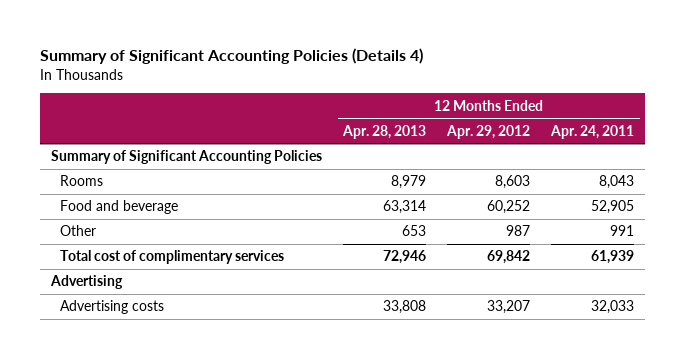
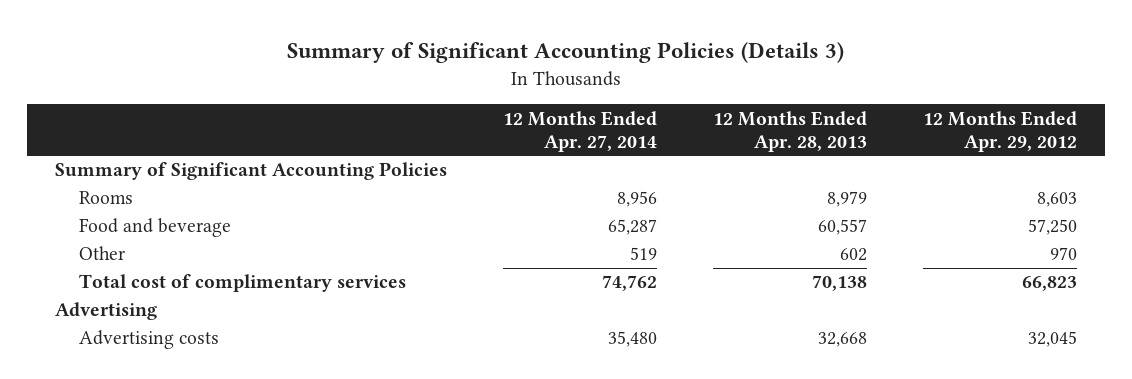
[39,48,423,65] Summary of Significant Accounting Policies (Details 4) -> [287,41,845,63] Summary of Significant Accounting Policies (Details 3)
[550,124,635,139] Apr. 24, 2011 -> none
none -> [503,110,658,152] 12 Months Ended Apr. 27, 2014
[382,200,426,215] 63,314 -> [818,219,868,236] 60,557
[487,200,531,215] 60,252 -> [1028,219,1078,236] 57,250
[401,225,426,237] 653 -> [840,248,868,262] 602
[506,225,531,237] 987 -> [1050,247,1078,261] 970
[382,250,426,265] 72,946 -> [812,275,868,292] 70,138
[487,250,531,265] 69,842 -> [1022,276,1078,292] 66,823
[382,300,426,315] 33,808 -> [818,332,868,348] 32,668
[487,300,531,315] 33,207 -> [1028,331,1078,348] 32,045

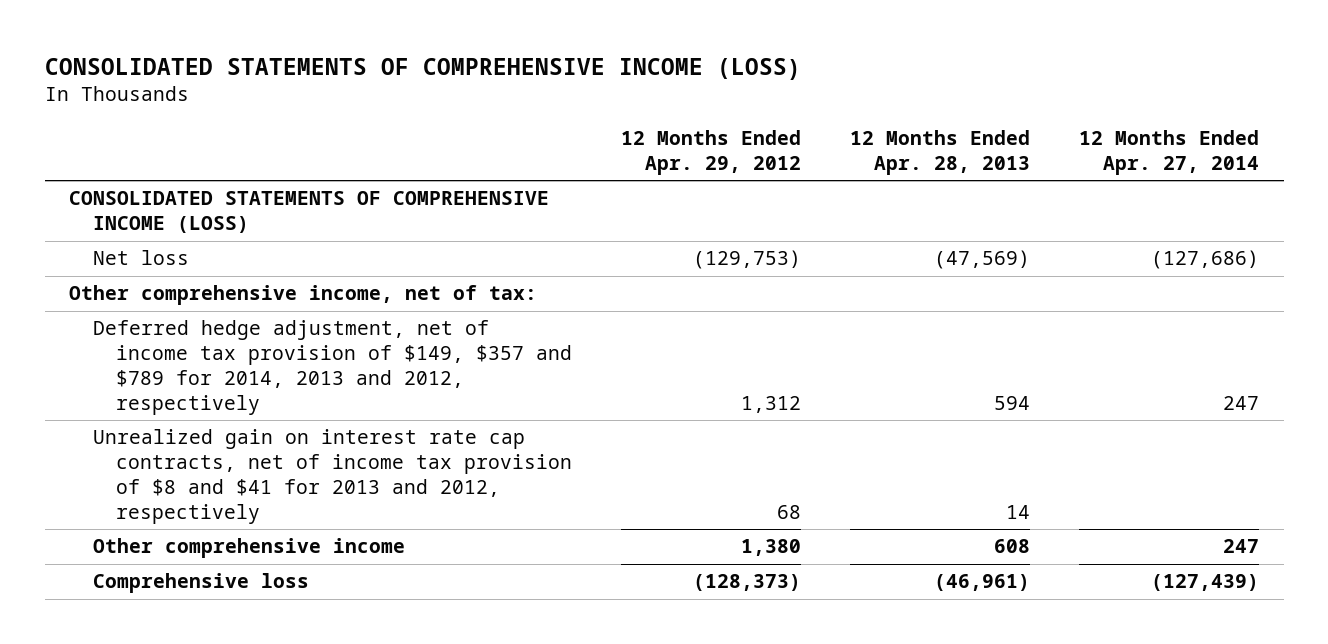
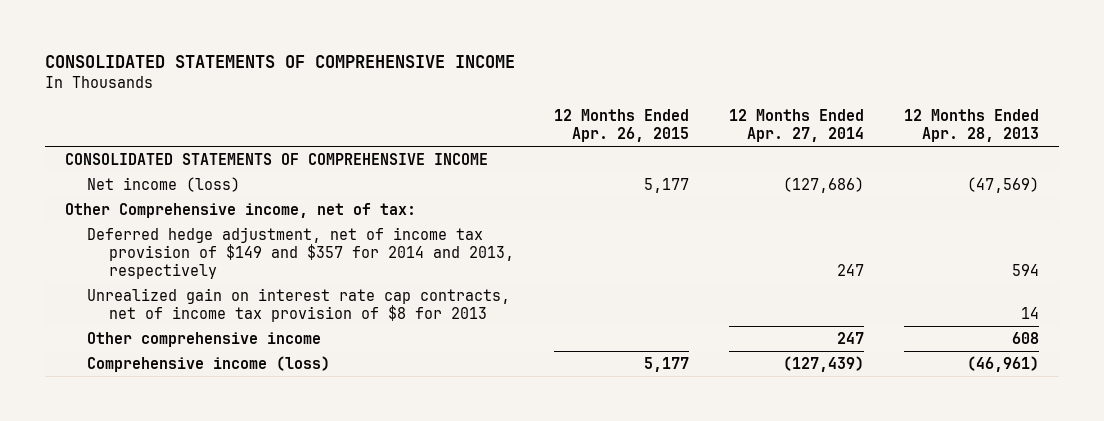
[44,58,801,81] CONSOLIDATED STATEMENTS OF COMPREHENSIVE INCOME (LOSS) -> [45,55,516,69] CONSOLIDATED STATEMENTS OF COMPREHENSIVE INCOME
[621,130,802,176] 12 Months Ended Apr. 29, 2012 -> none
none -> [554,108,690,143] 12 Months Ended Apr. 26, 2015
[69,191,550,234] CONSOLIDATED STATEMENTS OF COMPREHENSIVE INCOME (LOSS) -> [65,152,489,165] CONSOLIDATED STATEMENTS OF COMPREHENSIVE INCOME
[92,250,189,266] Net loss -> [87,176,241,192] Net income (loss)
[69,285,538,306] Other comprehensive income, net of tax: -> [65,202,417,218] Other Comprehensive income, net of tax:
[92,320,573,415] Deferred hedge adjustment, net of income tax provision of $149, $357 and $789 for 2014, 2013 and 2012, respectively -> [87,226,515,280] Deferred hedge adjustment, net of income tax provision of $149 and $357 for 2014 and 2013, respectively
[92,429,573,524] Unrealized gain on interest rate cap contracts, net of income tax provision of $8 and $41 for 2013 and 2012, respectively -> [87,287,511,323] Unrealized gain on interest rate cap contracts, net of income tax provision of $8 for 2013
[92,573,309,594] Comprehensive loss -> [87,355,331,372] Comprehensive income (loss)

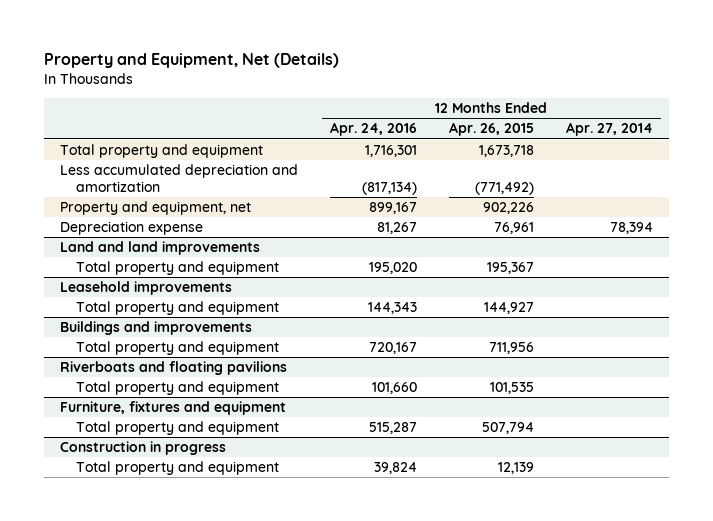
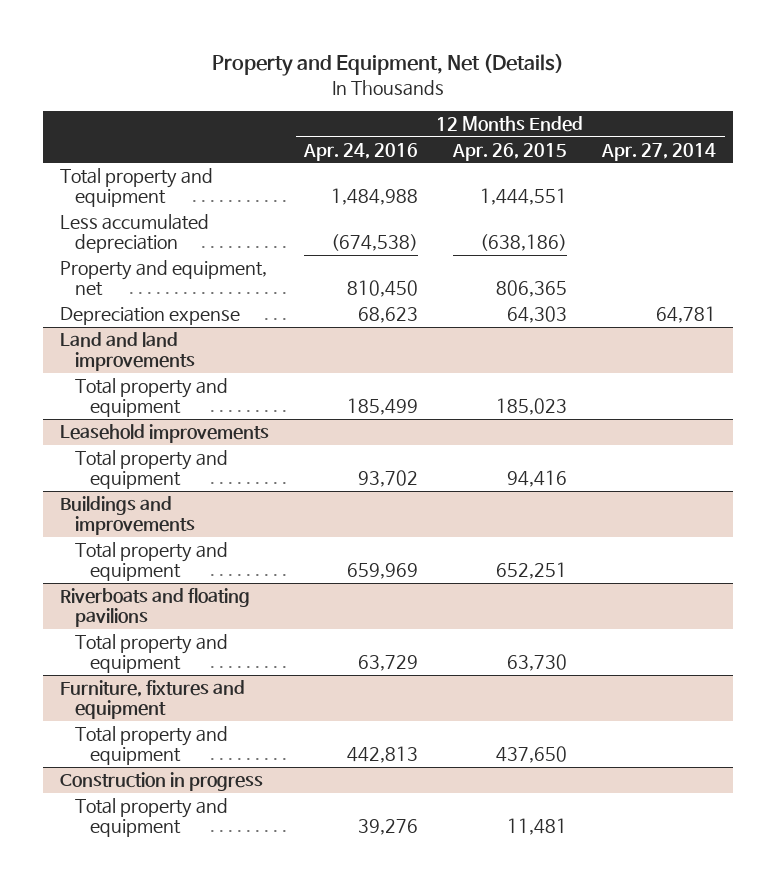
[364,145,417,158] 1,716,301 -> [331,188,419,206] 1,484,988
[478,145,534,158] 1,673,718 -> [480,188,568,206] 1,444,551
[59,164,298,193] Less accumulated depreciation and amortization -> [60,214,210,254] Less accumulated depreciation
[361,182,417,196] (817,134) -> [331,234,419,252] (674,538)
[474,182,534,196] (771,492) -> [480,234,568,252] (638,186)
[368,202,417,215] 899,167 -> [347,280,419,298] 810,450
[482,202,534,215] 902,226 -> [496,280,568,298] 806,365
[376,222,417,235] 81,267 -> [358,307,419,324] 68,623
[493,222,534,235] 76,961 -> [507,306,568,324] 64,303
[609,222,653,235] 78,394 -> [656,306,717,324] 64,781
[368,262,417,275] 195,020 -> [347,398,419,416] 185,499
[486,262,534,275] 195,367 -> [496,398,568,416] 185,023
[367,302,417,315] 144,343 -> [358,470,419,488] 93,702
[483,302,534,315] 144,927 -> [507,470,568,488] 94,416
[368,342,417,355] 720,167 -> [347,563,419,580] 659,969
[488,342,534,355] 711,956 -> [496,562,568,580] 652,251
[371,382,417,395] 101,660 -> [358,655,419,672] 63,729
[489,382,534,395] 101,535 -> [507,654,568,672] 63,730
[368,422,417,435] 515,287 -> [347,746,419,764] 442,813
[481,422,534,435] 507,794 -> [496,746,568,764] 437,650
[373,462,417,475] 39,824 -> [358,819,419,836] 39,276
[497,462,534,475] 12,139 -> [507,818,568,836] 11,481

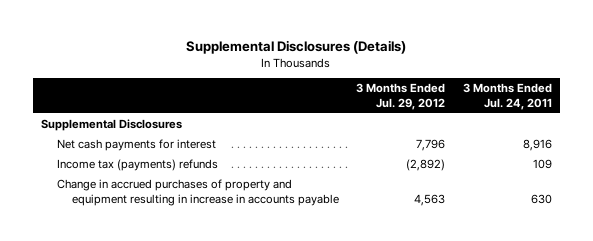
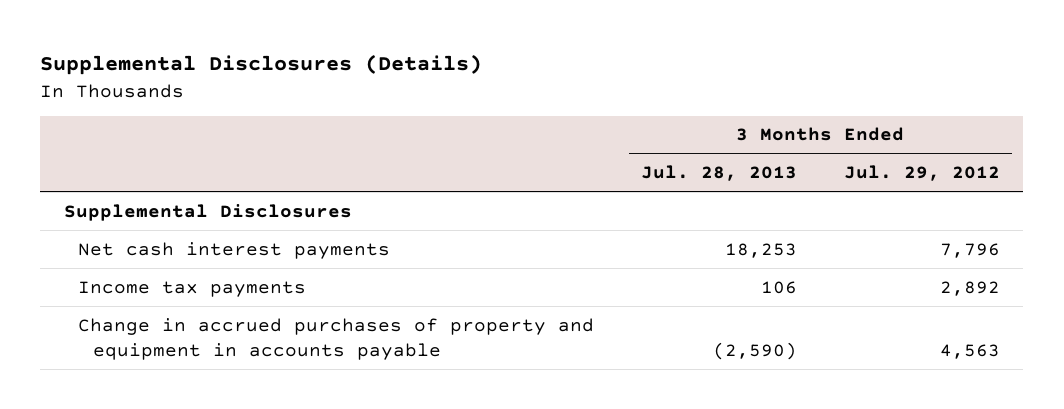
[462,83,552,110] 3 Months Ended Jul. 24, 2011 -> none
none -> [641,164,798,181] Jul. 28, 2013
[56,139,216,152] Net cash payments for interest -> [78,241,391,259] Net cash interest payments
[56,159,218,172] Income tax (payments) refunds -> [78,280,307,297] Income tax payments
[406,159,446,172] (2,892) -> [939,280,1000,296] 2,892
[56,179,340,206] Change in accrued purchases of property and equipment resulting in increase in accounts payable -> [78,317,595,360] Change in accrued purchases of property and equipment in accounts payable

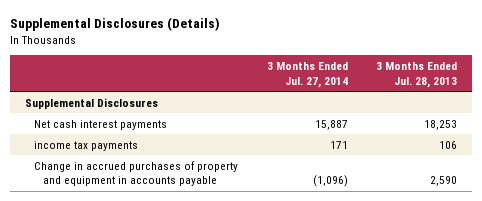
[843,164,1000,181] Jul. 29, 2012 -> none
none -> [266,62,348,88] 3 Months Ended Jul. 27, 2014
[78,280,307,297] Income tax payments -> [33,140,138,151] income tax payments
[713,341,798,360] (2,590) -> [430,176,458,187] 2,590

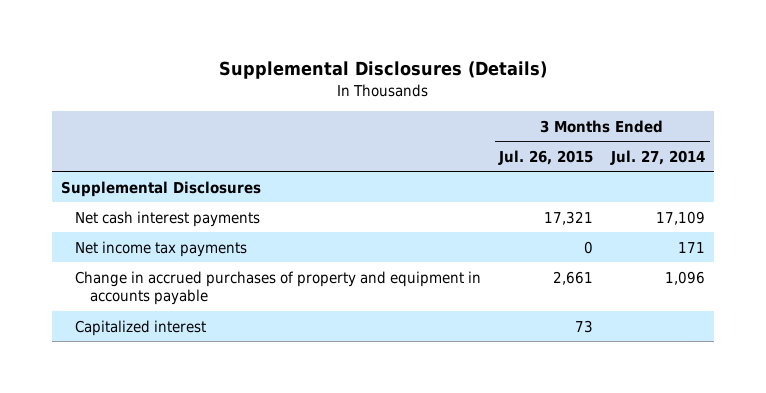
[376,62,458,88] 3 Months Ended Jul. 28, 2013 -> none
none -> [498,149,594,165] Jul. 26, 2015
[314,119,348,130] 15,887 -> [656,210,706,225] 17,109
[33,140,138,151] income tax payments -> [75,240,248,257] Net income tax payments
[312,175,348,188] (1,096) -> [665,270,706,285] 1,096
none -> [75,319,207,336] Capitalized interest

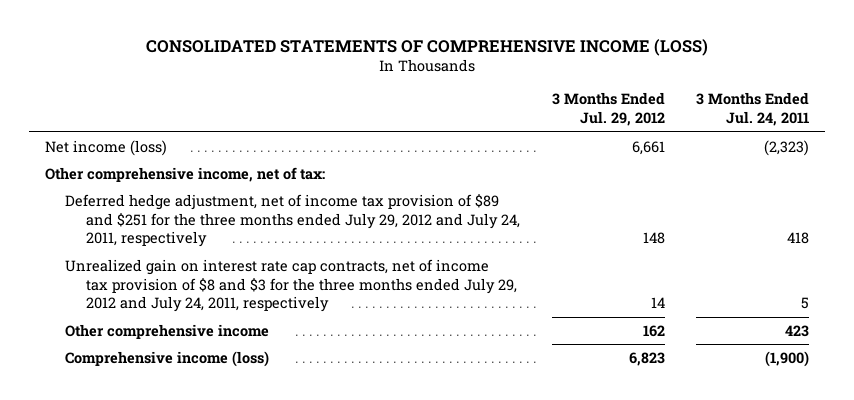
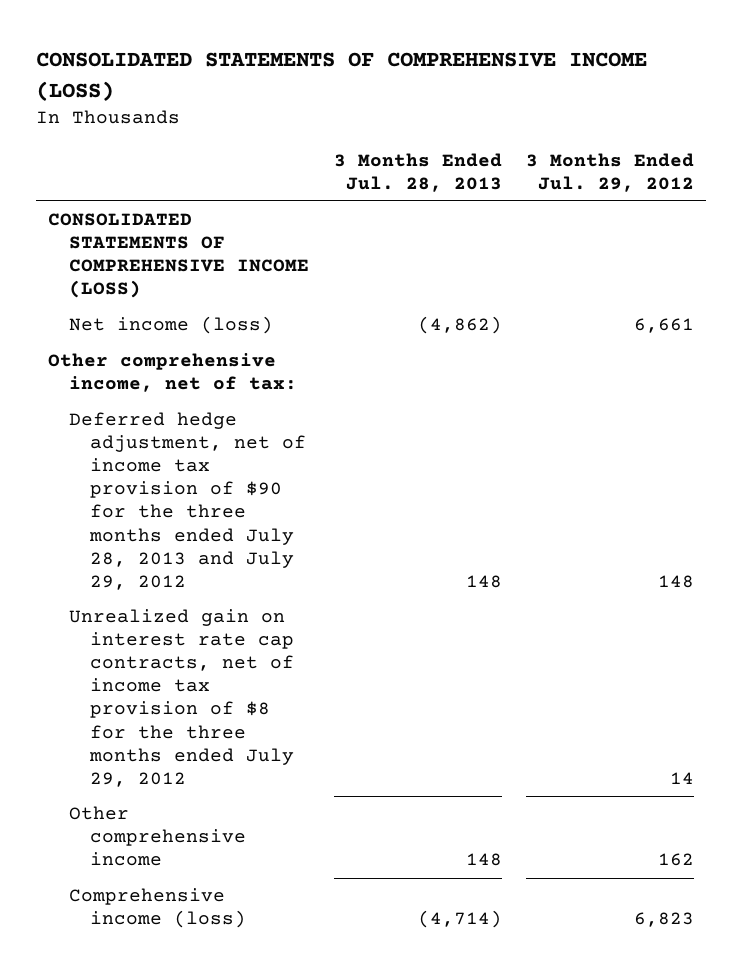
[696,92,810,127] 3 Months Ended Jul. 24, 2011 -> none
none -> [333,152,502,192] 3 Months Ended Jul. 28, 2013
none -> [48,213,310,299] CONSOLIDATED STATEMENTS OF COMPREHENSIVE INCOME (LOSS)
[65,193,521,248] Deferred hedge adjustment, net of income tax provision of $89 and $251 for the three months ended July 29, 2012 and July 24, 2011, respectively -> [69,412,307,590] Deferred hedge adjustment, net of income tax provision of $90 for the three months ended July 28, 2013 and July 29, 2012
[65,258,518,313] Unrealized gain on interest rate cap contracts, net of income tax provision of $8 and $3 for the three months ended July 29, 2012 and July 24, 2011, respectively -> [69,609,295,787] Unrealized gain on interest rate cap contracts, net of income tax provision of $8 for the three months ended July 29, 2012

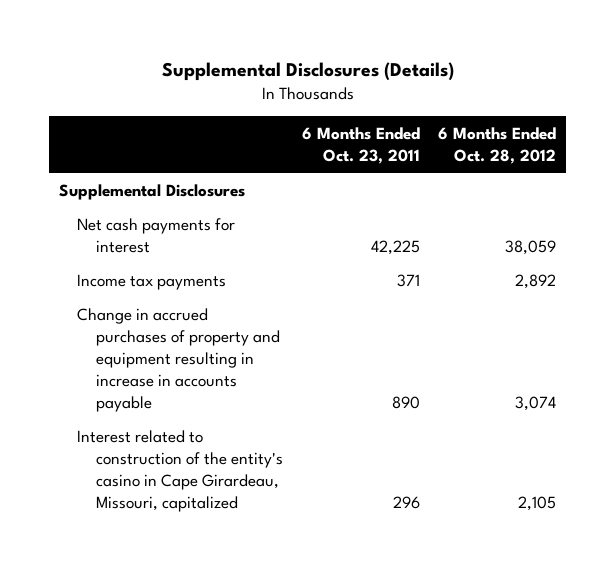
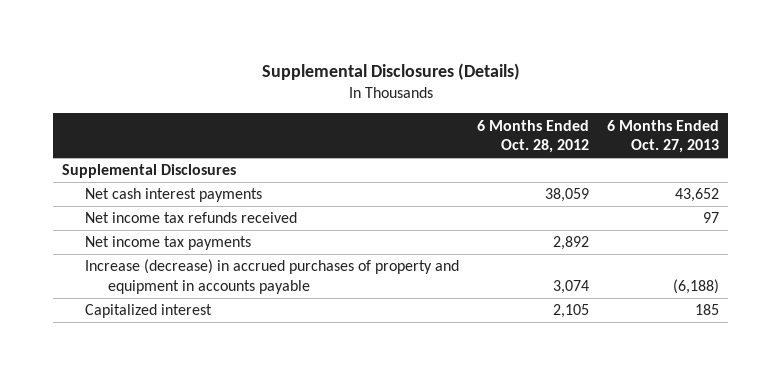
[301,126,420,164] 6 Months Ended Oct. 23, 2011 -> none
none -> [607,119,720,154] 6 Months Ended Oct. 27, 2013
[77,217,236,253] Net cash payments for interest -> [85,188,263,203] Net cash interest payments
none -> [85,212,298,224] Net income tax refunds received
[77,273,227,290] Income tax payments -> [85,236,252,251] Net income tax payments
[77,307,281,412] Change in accrued purchases of property and equipment resulting in increase in accounts payable -> [85,259,460,294] Increase (decrease) in accrued purchases of property and equipment in accounts payable
[77,429,284,512] Interest related to construction of the entity's casino in Cape Girardeau, Missouri, capitalized -> [85,304,213,319] Capitalized interest

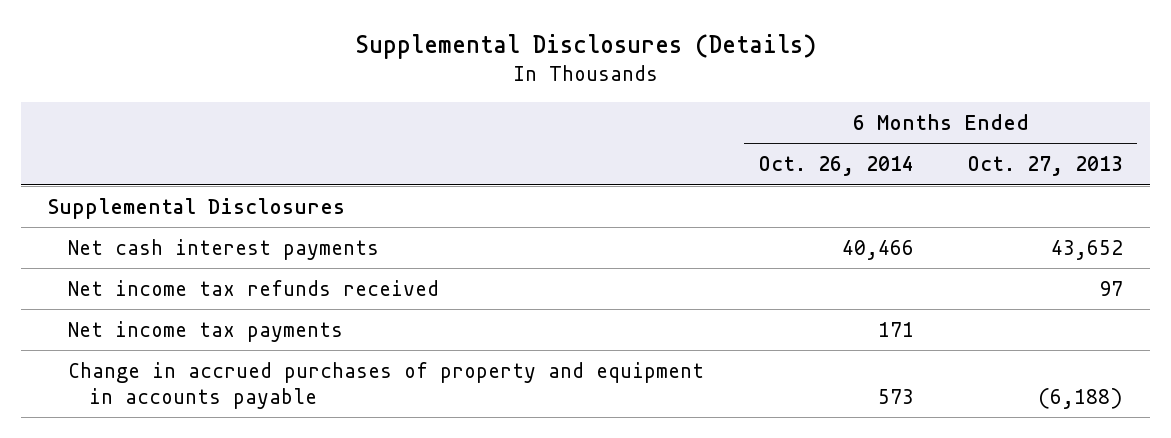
[477,119,590,154] 6 Months Ended Oct. 28, 2012 -> none
none -> [757,156,914,177] Oct. 26, 2014
[85,304,213,319] Capitalized interest -> none
[85,259,460,294] Increase (decrease) in accrued purchases of property and equipment in accounts payable -> [68,361,705,409] Change in accrued purchases of property and equipment in accounts payable

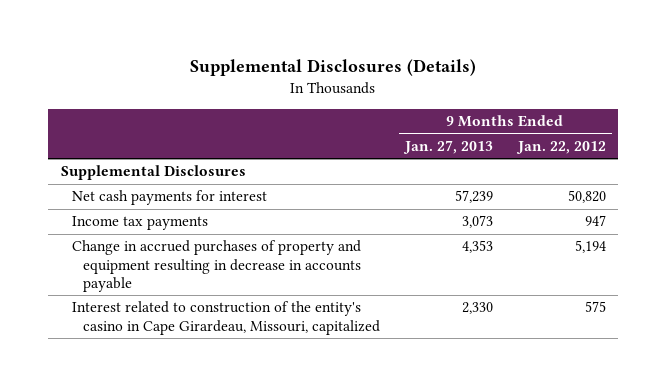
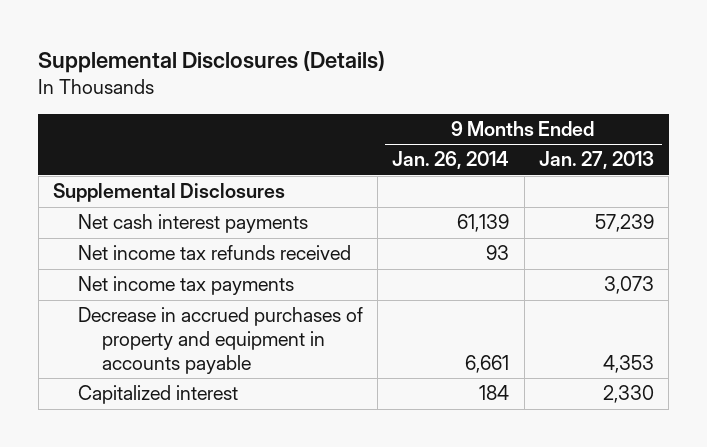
[515,140,606,154] Jan. 22, 2012 -> none
none -> [392,151,510,170] Jan. 26, 2014
[71,190,267,206] Net cash payments for interest -> [77,214,308,234] Net cash interest payments
none -> [77,245,351,261] Net income tax refunds received
[71,216,208,231] Income tax payments -> [77,276,294,296] Net income tax payments
[71,240,361,292] Change in accrued purchases of property and equipment resulting in decrease in accounts payable -> [77,307,363,374] Decrease in accrued purchases of property and equipment in accounts payable
[71,301,380,335] Interest related to construction of the entity's casino in Cape Girardeau, Missouri, capitalized -> [77,385,238,405] Capitalized interest

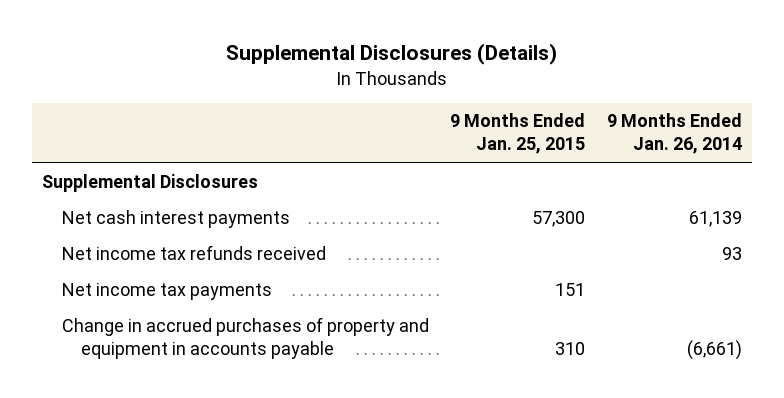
[539,151,655,170] Jan. 27, 2013 -> none
none -> [450,113,586,155] 9 Months Ended Jan. 25, 2015
[77,385,238,405] Capitalized interest -> none
[77,307,363,374] Decrease in accrued purchases of property and equipment in accounts payable -> [61,316,429,359] Change in accrued purchases of property and equipment in accounts payable
[465,354,510,373] 6,661 -> [686,339,742,360] (6,661)

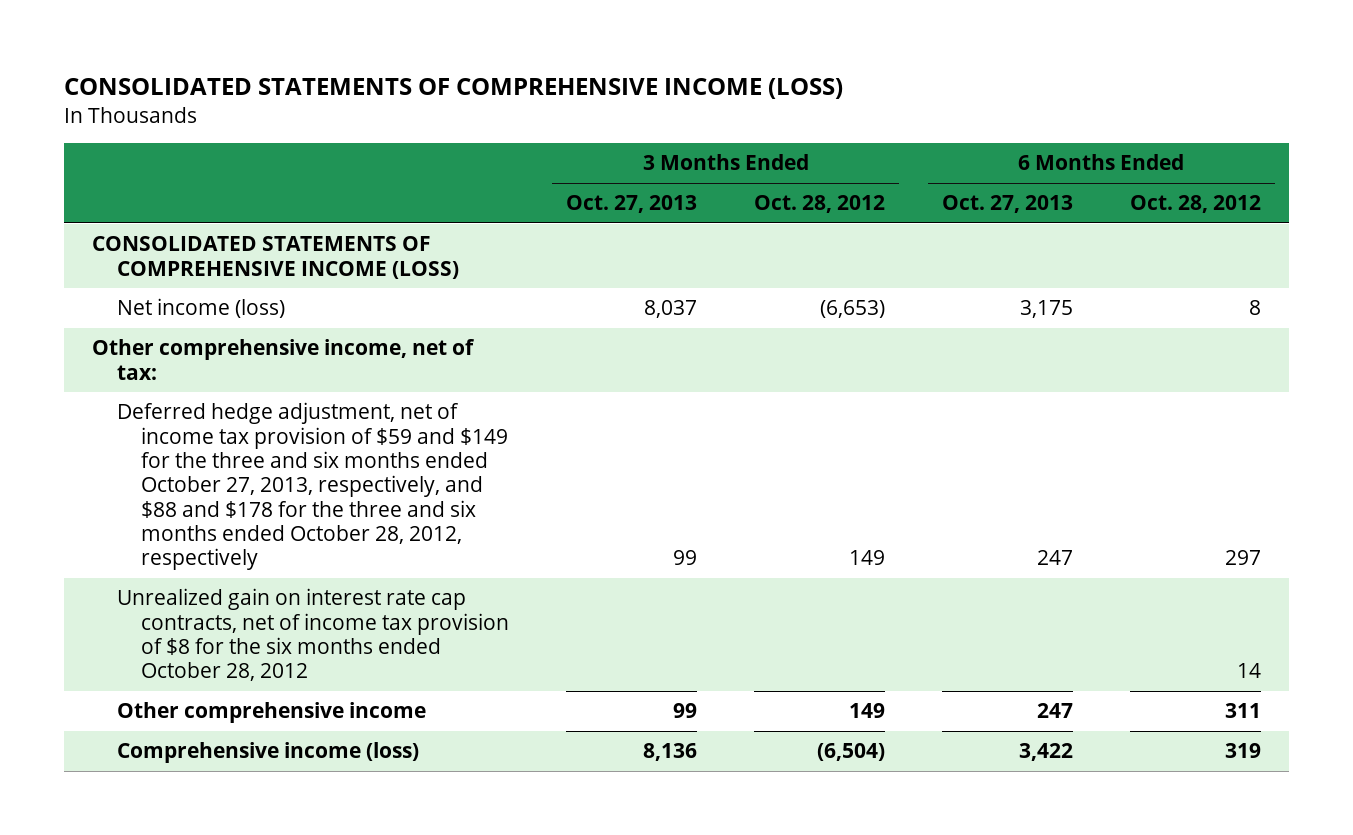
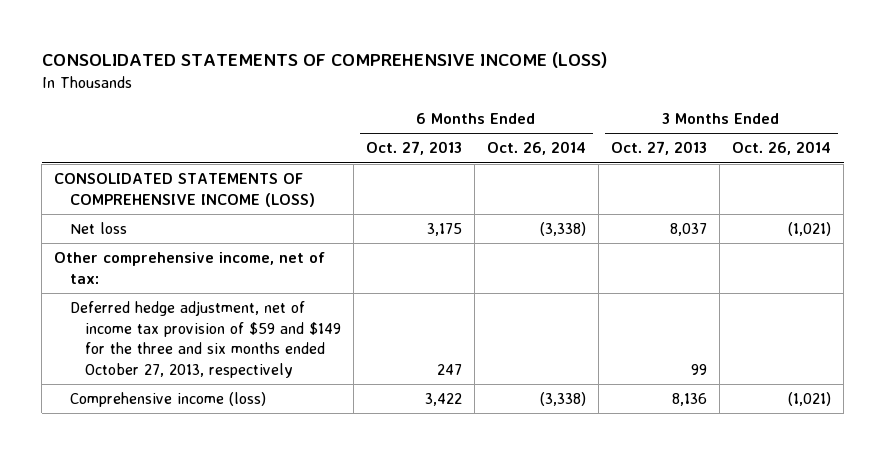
[754,195,886,214] Oct. 28, 2012 -> none
[1129,195,1261,214] Oct. 28, 2012 -> none
none -> [487,141,587,156] Oct. 26, 2014
none -> [732,141,832,156] Oct. 26, 2014
[116,298,285,319] Net income (loss) -> [69,222,127,235] Net loss
[116,588,510,682] Unrealized gain on interest rate cap contracts, net of income tax provision of $8 for the six months ended October 28, 2012 -> none
[116,702,426,724] Other comprehensive income -> none
[116,402,509,571] Deferred hedge adjustment, net of income tax provision of $59 and $149 for the three and six months ended October 27, 2013, respectively, and $88 and $178 for the three and six months ended October 28, 2012, respectively -> [69,301,342,378] Deferred hedge adjustment, net of income tax provision of $59 and $149 for the three and six months ended October 27, 2013, respectively

